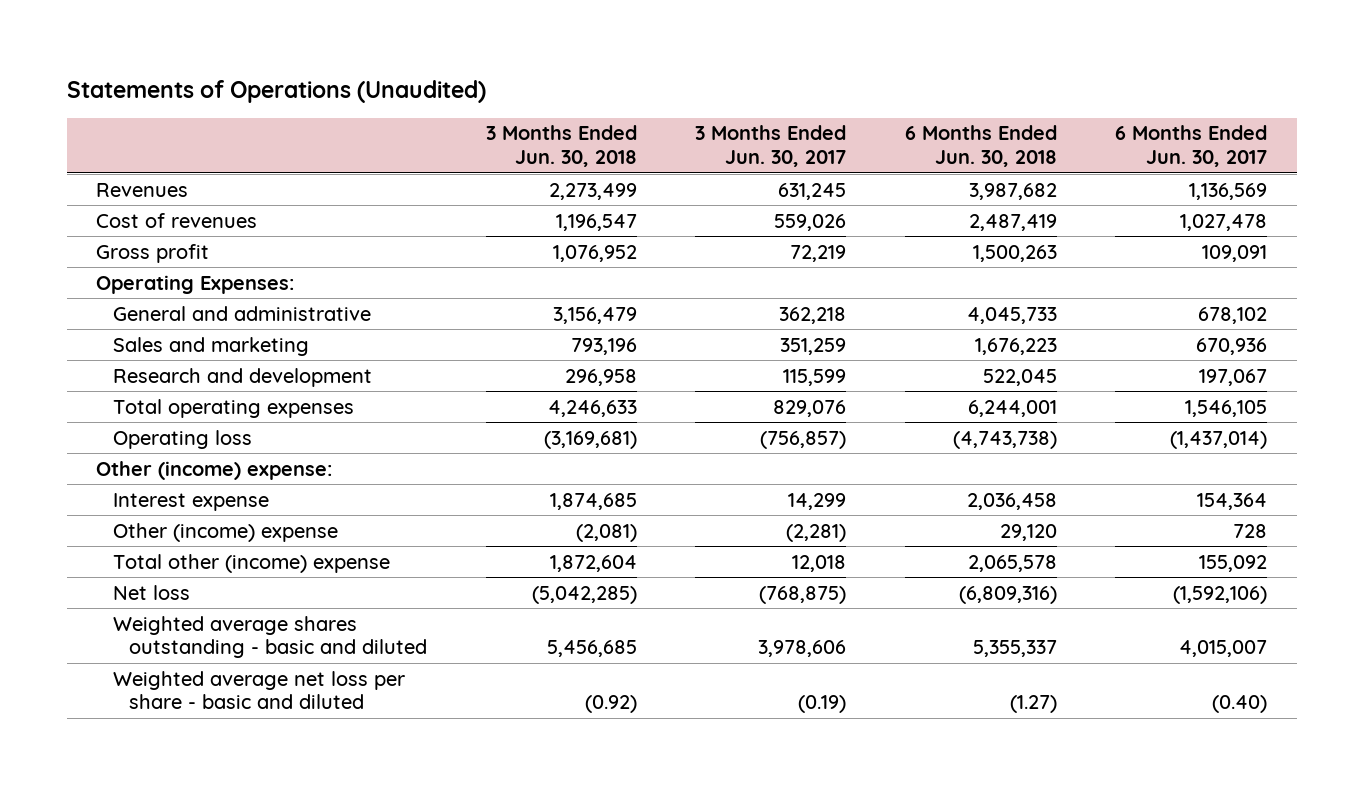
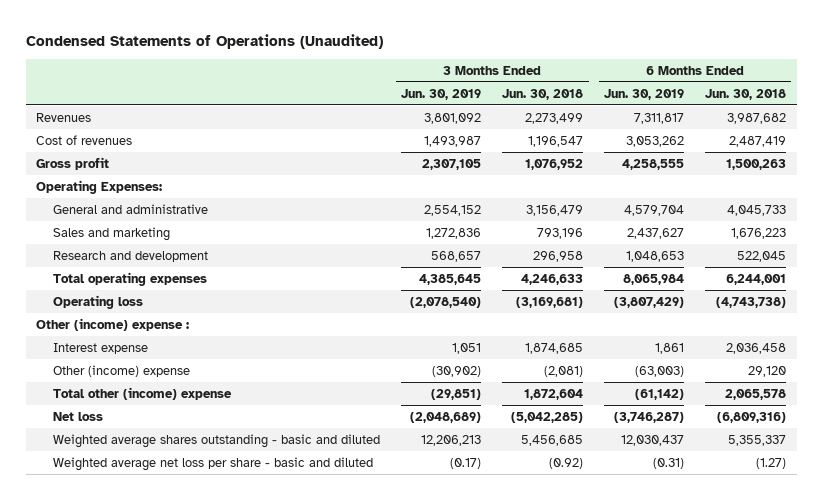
[67,80,487,104] Statements of Operations (Unaudited) -> [25,34,383,50] Condensed Statements of Operations (Unaudited)
[695,125,847,168] 3 Months Ended Jun. 30, 2017 -> none
[1115,125,1268,168] 6 Months Ended Jun. 30, 2017 -> none
none -> [401,88,482,100] Jun. 30, 2019
none -> [604,88,685,100] Jun. 30, 2019
[96,460,333,480] Other (income) expense: -> [36,317,190,331] Other (income) expense :

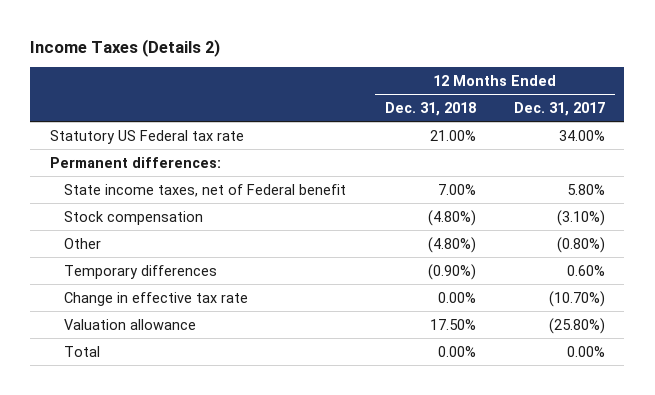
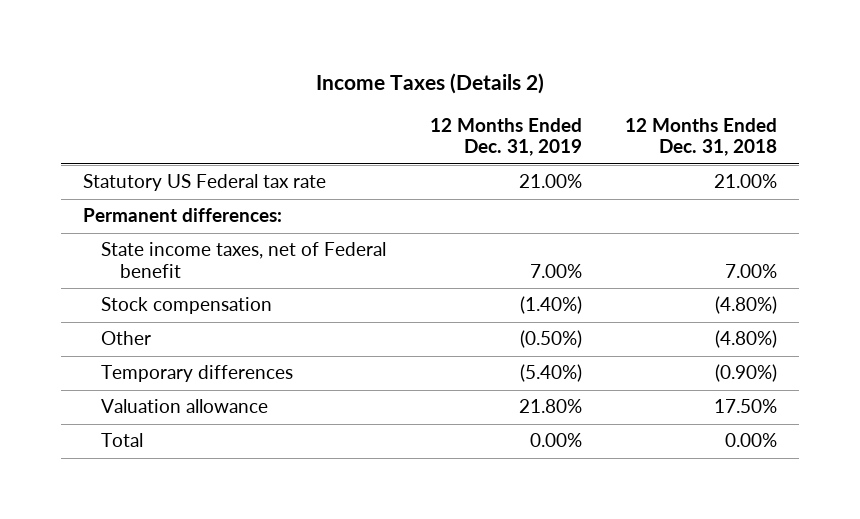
[514,101,606,116] Dec. 31, 2017 -> none
none -> [429,117,582,157] 12 Months Ended Dec. 31, 2019
[64,291,249,306] Change in effective tax rate -> none

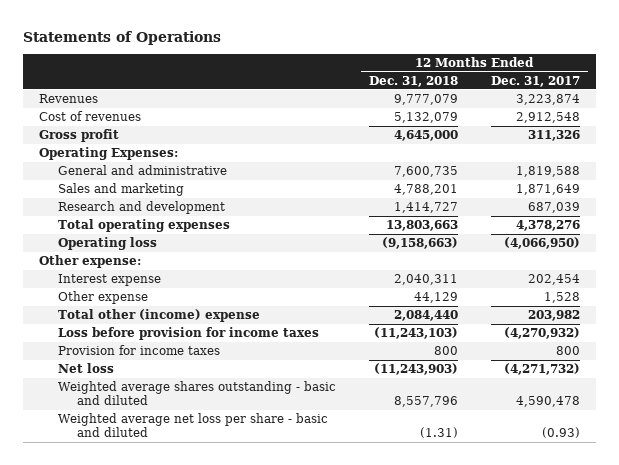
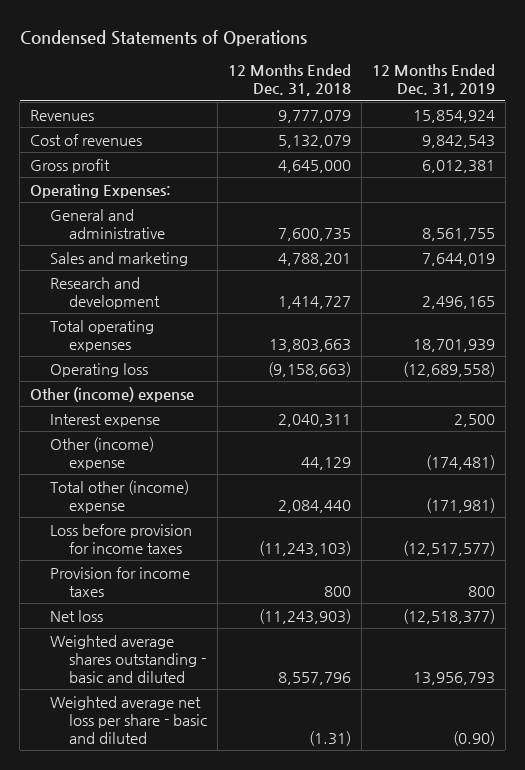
[22,30,221,45] Statements of Operations -> [19,29,307,46] Condensed Statements of Operations
[490,75,580,87] Dec. 31, 2017 -> none
none -> [371,64,495,97] 12 Months Ended Dec. 31, 2019
[39,255,142,269] Other expense: -> [30,386,195,402] Other (income) expense
[58,291,149,305] Other expense -> [49,436,154,470] Other (income) expense

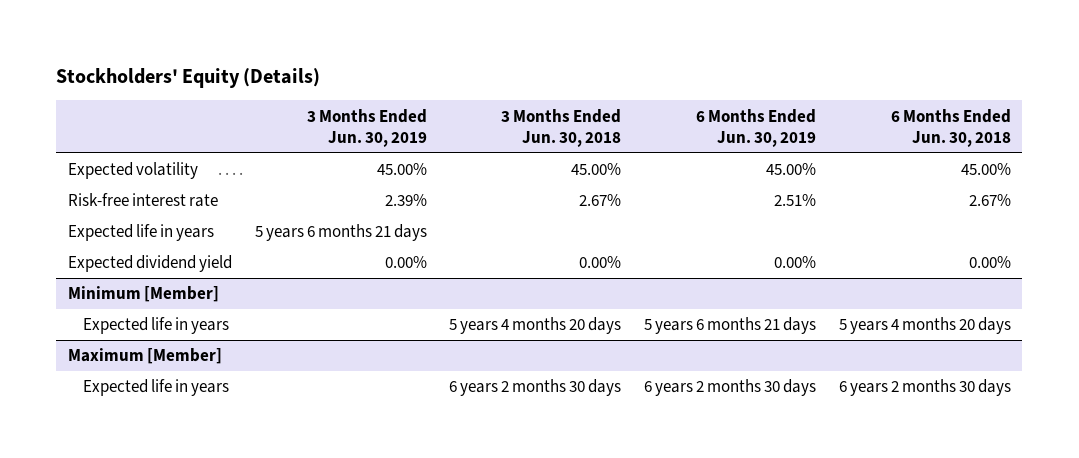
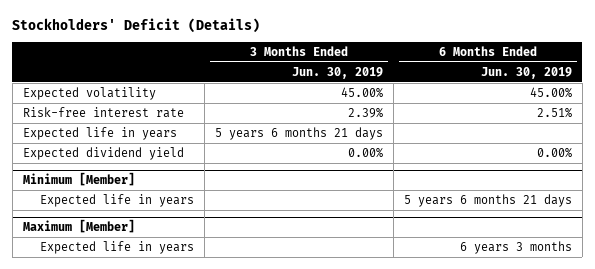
[56,68,321,89] Stockholders' Equity (Details) -> [12,18,261,34] Stockholders' Deficit (Details)
[501,108,622,147] 3 Months Ended Jun. 30, 2018 -> none
[890,108,1011,147] 6 Months Ended Jun. 30, 2018 -> none
[644,379,817,397] 6 years 2 months 30 days -> [460,241,573,255] 6 years 3 months

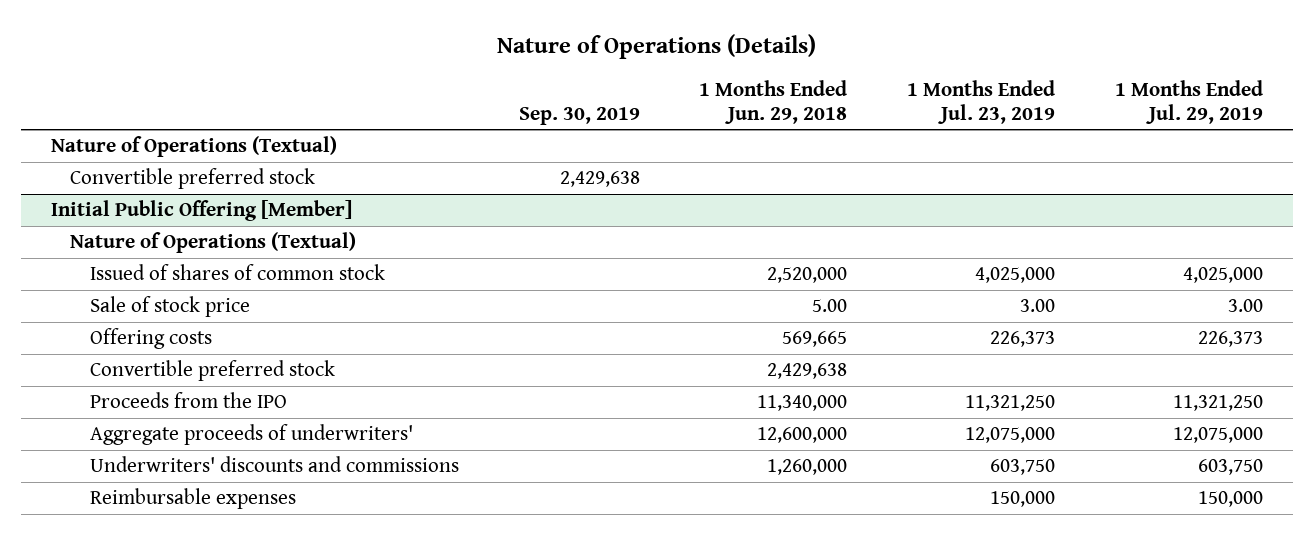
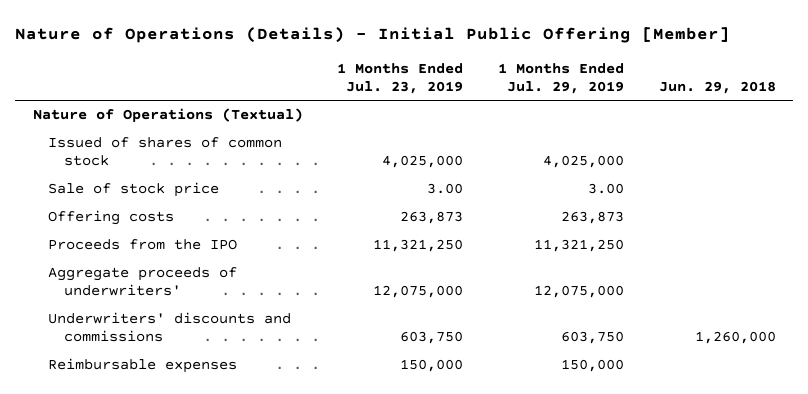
[497,33,817,59] Nature of Operations (Details) -> [15,27,731,44] Nature of Operations (Details) - Initial Public Offering [Member]
[518,106,640,125] Sep. 30, 2019 -> none
[699,79,848,124] 1 Months Ended Jun. 29, 2018 -> none
none -> [658,80,776,94] Jun. 29, 2018
[70,168,316,190] Convertible preferred stock -> none
[51,200,353,222] Initial Public Offering [Member] -> none
[70,232,357,254] Nature of Operations (Textual) -> none
[89,360,335,382] Convertible preferred stock -> none
[990,331,1056,348] 226,373 -> [400,211,464,225] 263,873
[1198,331,1264,348] 226,373 -> [561,211,625,225] 263,873

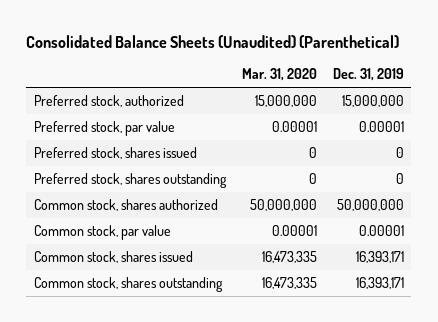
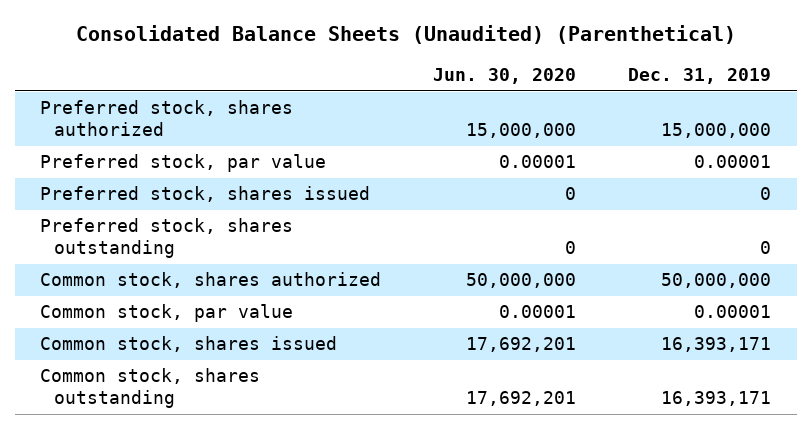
[241,68,317,82] Mar. 31, 2020 -> none
none -> [433,68,577,85] Jun. 30, 2020
[34,94,185,107] Preferred stock, authorized -> [40,100,294,137] Preferred stock, shares authorized

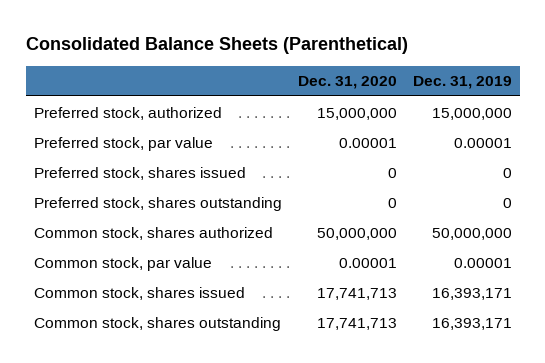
[75,25,736,45] Consolidated Balance Sheets (Unaudited) (Parenthetical) -> [25,37,408,55] Consolidated Balance Sheets (Parenthetical)
[433,68,577,85] Jun. 30, 2020 -> none
none -> [297,76,397,90] Dec. 31, 2020
[40,100,294,137] Preferred stock, shares authorized -> [33,106,222,120] Preferred stock, authorized

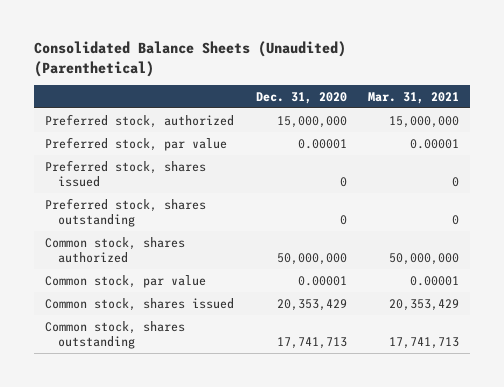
[25,37,408,55] Consolidated Balance Sheets (Parenthetical) -> [33,41,346,77] Consolidated Balance Sheets (Unaudited) (Parenthetical)
[412,76,512,90] Dec. 31, 2019 -> none
none -> [368,91,460,104] Mar. 31, 2021
[316,287,397,300] 17,741,713 -> [276,298,347,311] 20,353,429

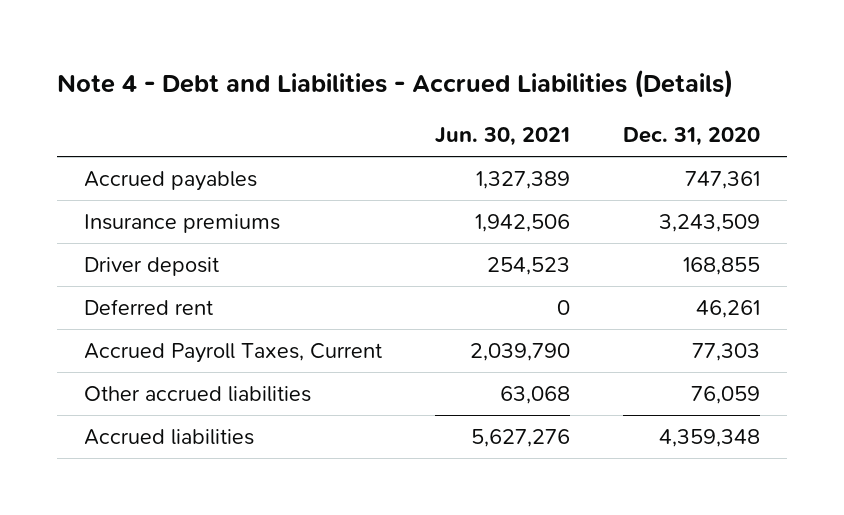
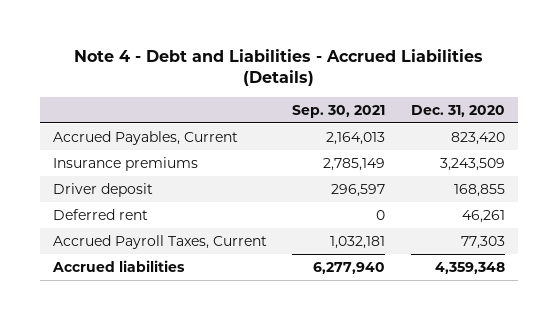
[434,127,570,147] Jun. 30, 2021 -> none
none -> [292,105,386,119] Sep. 30, 2021
[83,170,257,191] Accrued payables -> [52,130,238,145] Accrued Payables, Current
[685,170,761,189] 747,361 -> [451,131,506,145] 823,420
[83,385,311,402] Other accrued liabilities -> none

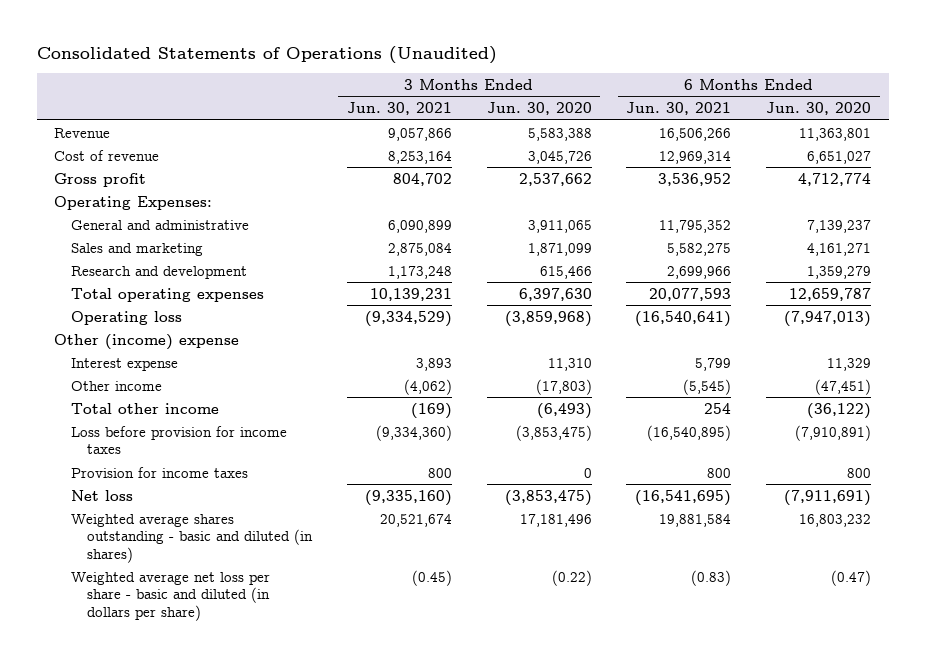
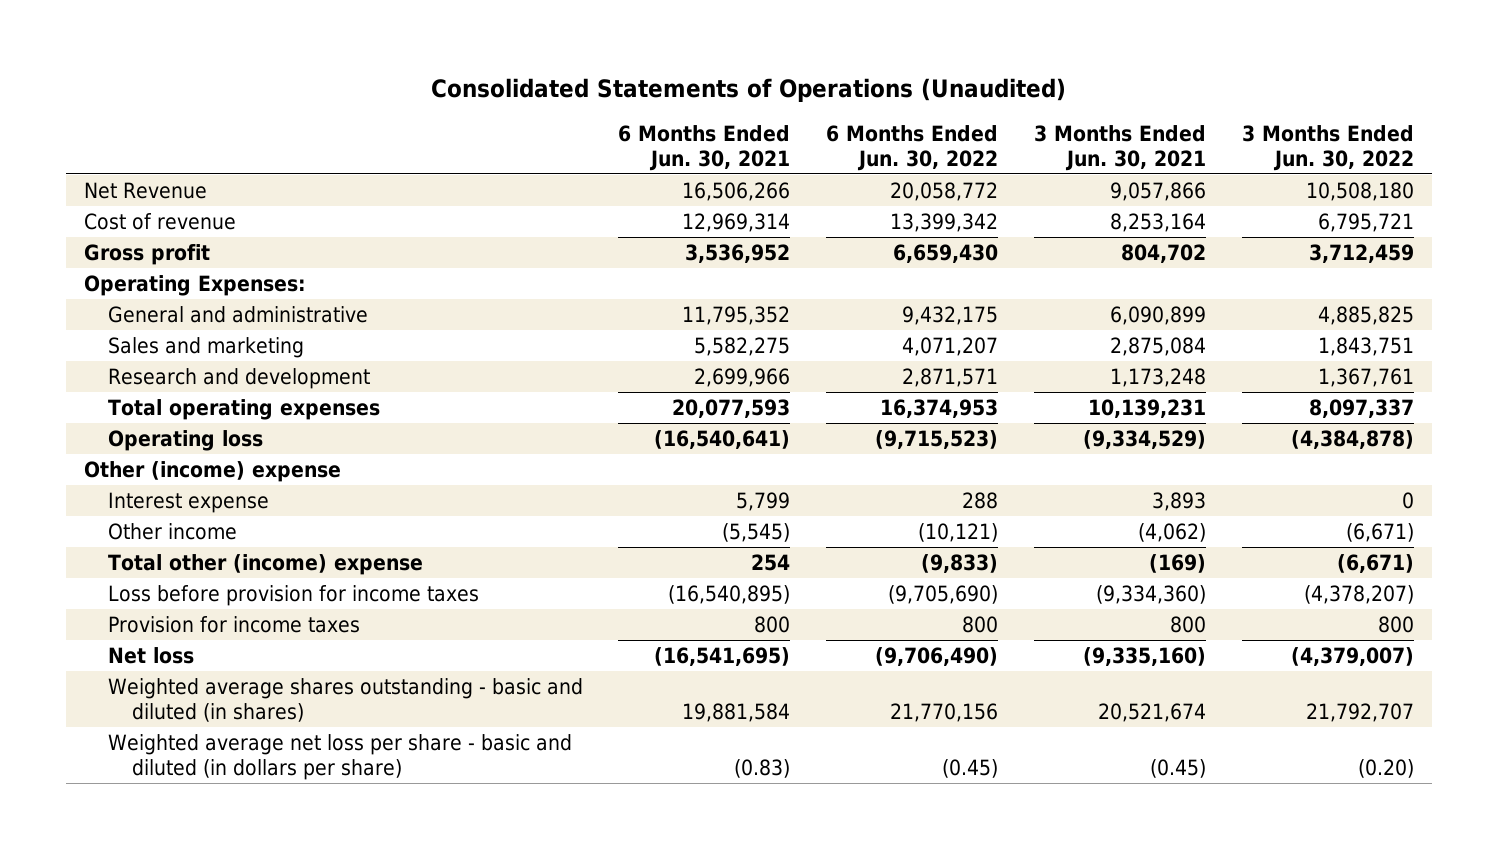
[486,102,592,116] Jun. 30, 2020 -> none
[766,102,872,116] Jun. 30, 2020 -> none
none -> [826,124,999,171] 6 Months Ended Jun. 30, 2022
none -> [1241,124,1414,171] 3 Months Ended Jun. 30, 2022
[54,127,111,138] Revenue -> [83,181,207,199] Net Revenue
[70,402,219,414] Total other income -> [107,553,423,575] Total other (income) expense

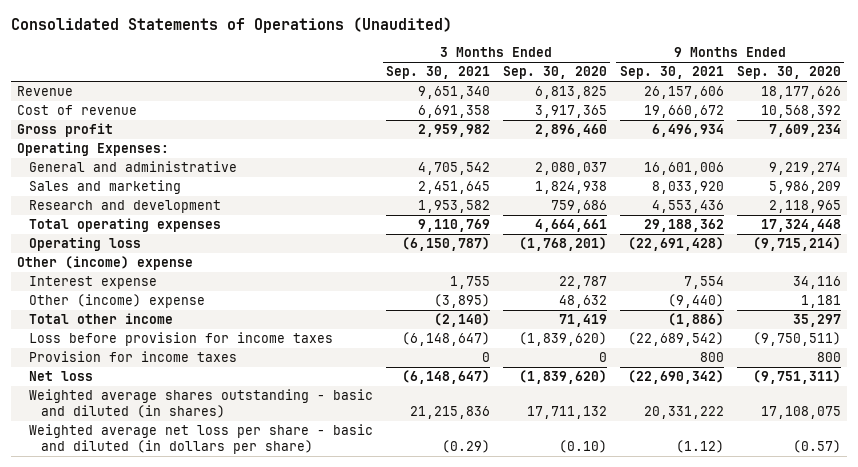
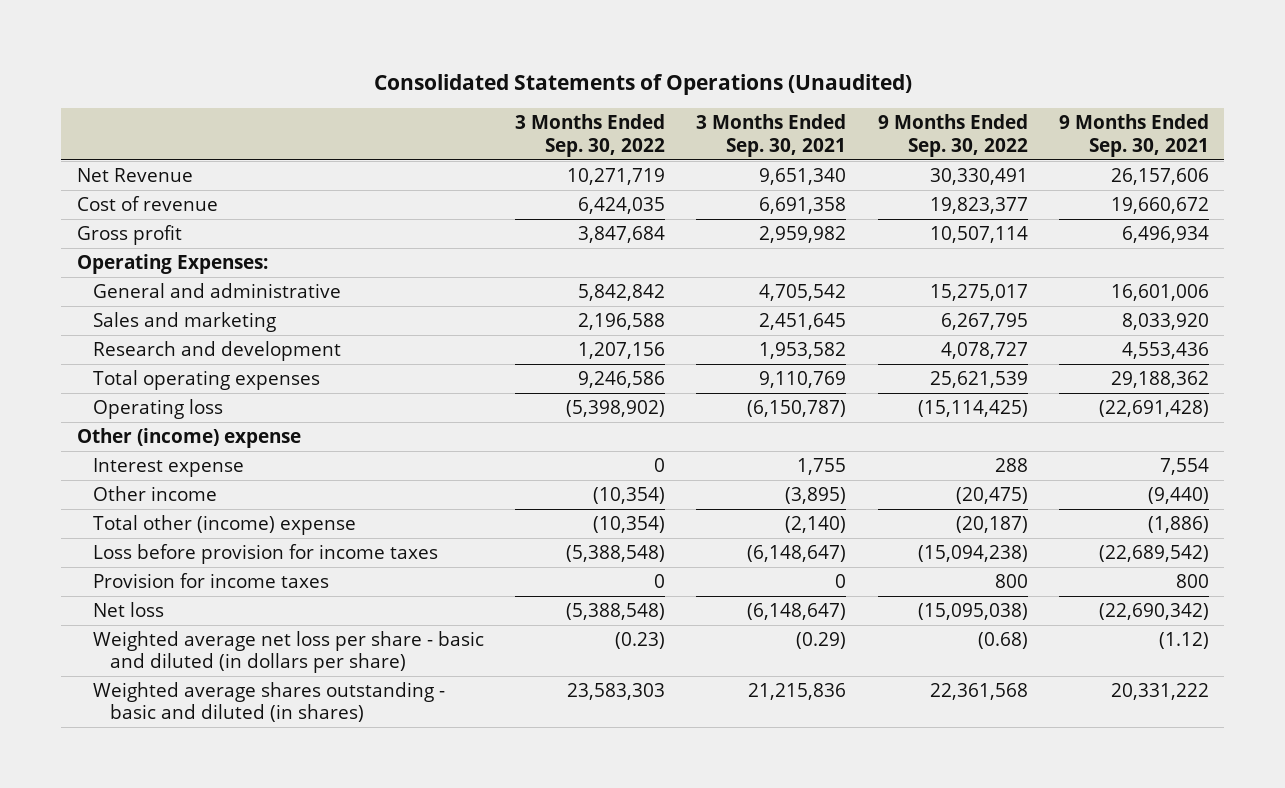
[502,66,607,80] Sep. 30, 2020 -> none
[736,66,841,80] Sep. 30, 2020 -> none
none -> [515,114,666,157] 3 Months Ended Sep. 30, 2022
none -> [877,114,1028,157] 9 Months Ended Sep. 30, 2022
[17,86,74,97] Revenue -> [76,167,193,182] Net Revenue
[29,294,206,309] Other (income) expense -> [93,485,218,501] Other income
[29,313,174,325] Total other income -> [93,514,357,535] Total other (income) expense
[29,389,374,418] Weighted average shares outstanding - basic and diluted (in shares) -> [93,681,446,723] Weighted average shares outstanding - basic and diluted (in shares)

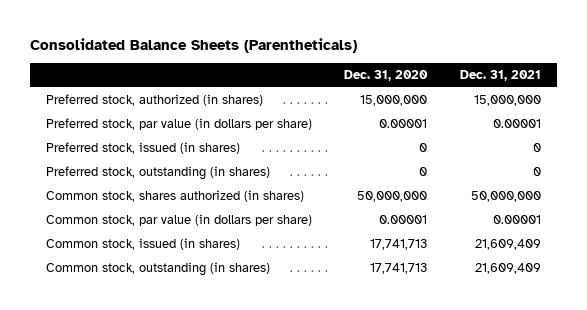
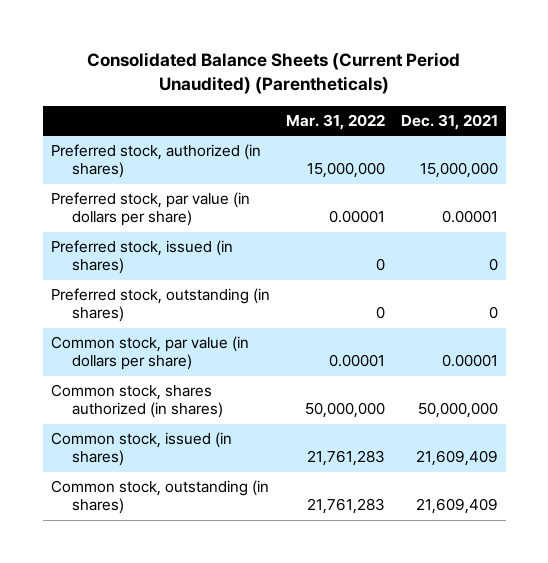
[29,38,357,54] Consolidated Balance Sheets (Parentheticals) -> [87,52,461,95] Consolidated Balance Sheets (Current Period Unaudited) (Parentheticals)
[344,70,429,82] Dec. 31, 2020 -> none
none -> [285,113,385,130] Mar. 31, 2022
[46,190,305,203] Common stock, shares authorized (in shares) -> [50,384,223,419] Common stock, shares authorized (in shares)

